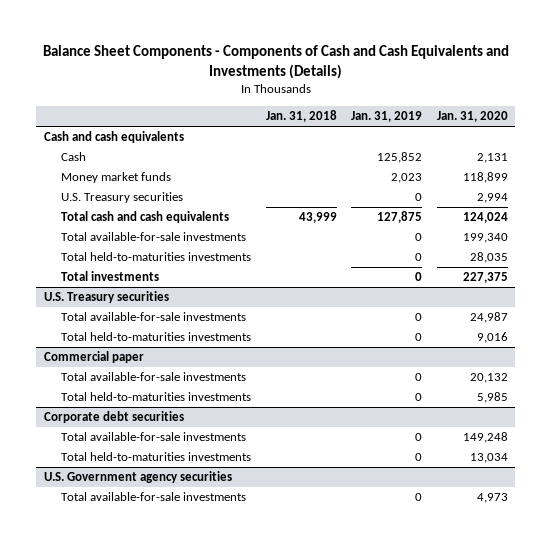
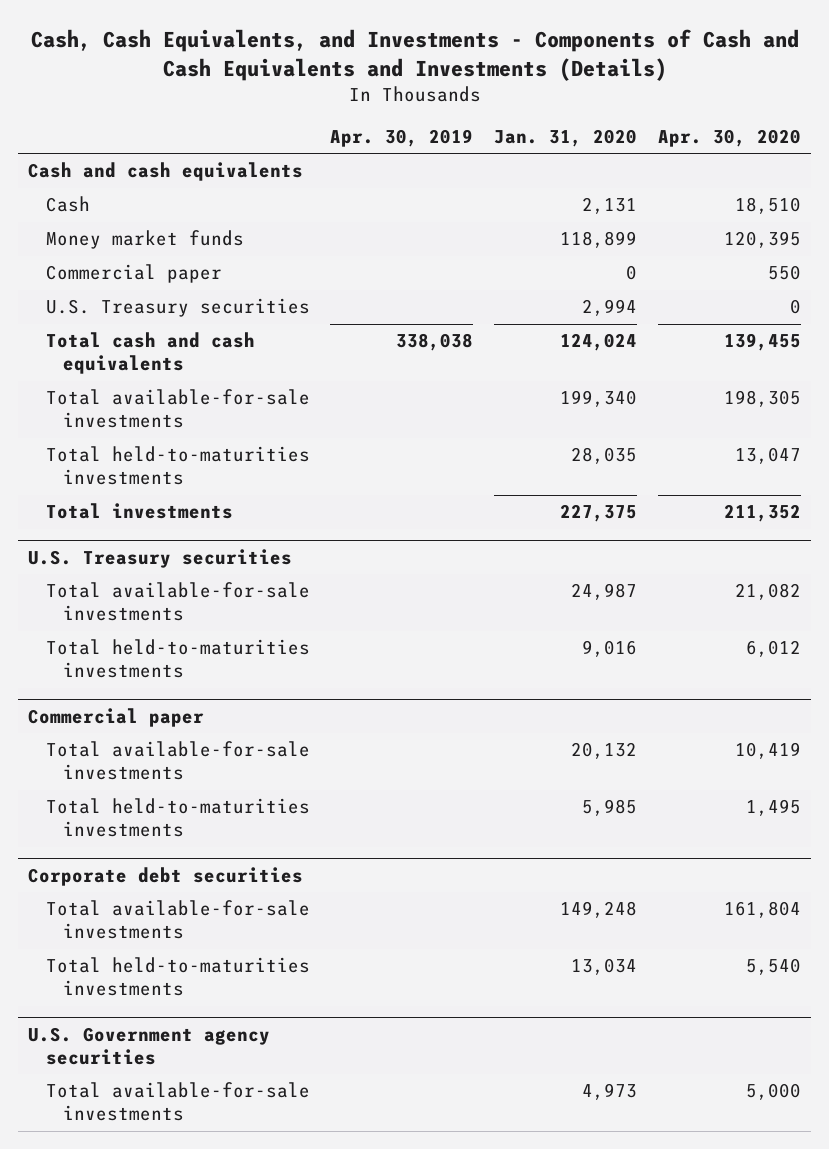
[42,45,509,80] Balance Sheet Components - Components of Cash and Cash Equivalents and Investments (Details) -> [30,28,799,81] Cash, Cash Equivalents, and Investments - Components of Cash and Cash Equivalents and Investments (Details)
[265,110,337,123] Jan. 31, 2018 -> none
[351,111,423,123] Jan. 31, 2019 -> none
none -> [330,129,474,148] Apr. 30, 2019
none -> [657,129,801,148] Apr. 30, 2020
none -> [45,264,222,284] Commercial paper

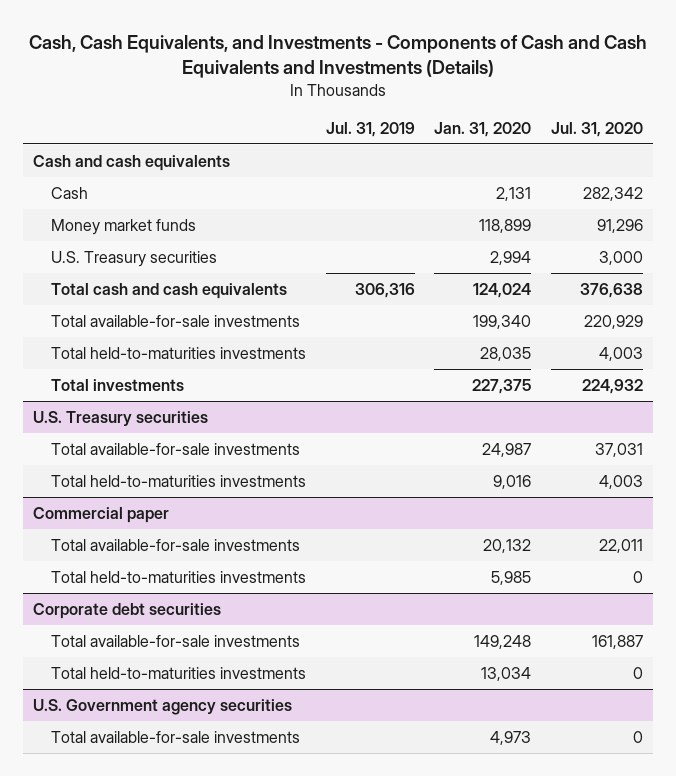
[330,129,474,148] Apr. 30, 2019 -> none
[657,129,801,148] Apr. 30, 2020 -> none
none -> [325,121,415,137] Jul. 31, 2019
none -> [551,121,644,137] Jul. 31, 2020
[45,264,222,284] Commercial paper -> none

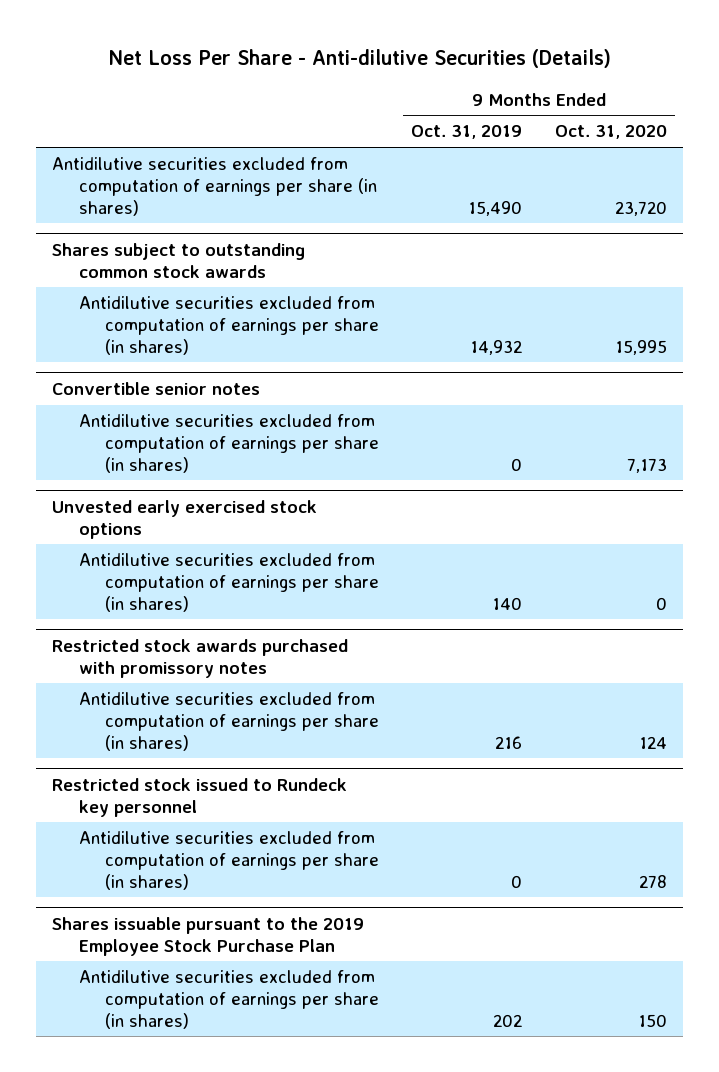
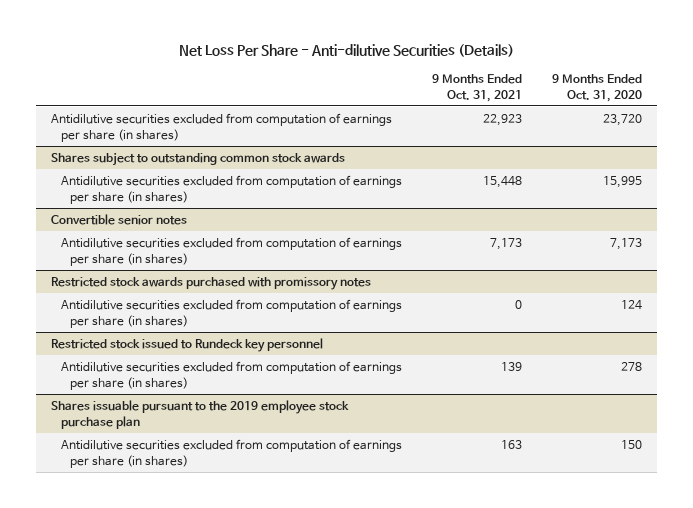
[411,125,523,140] Oct. 31, 2019 -> none
none -> [431,74,522,102] 9 Months Ended Oct. 31, 2021
[52,500,318,539] Unvested early exercised stock options -> none
[78,553,380,612] Antidilutive securities excluded from computation of earnings per share (in shares) -> none
[52,917,365,956] Shares issuable pursuant to the 2019 Employee Stock Purchase Plan -> [51,400,350,429] Shares issuable pursuant to the 2019 employee stock purchase plan

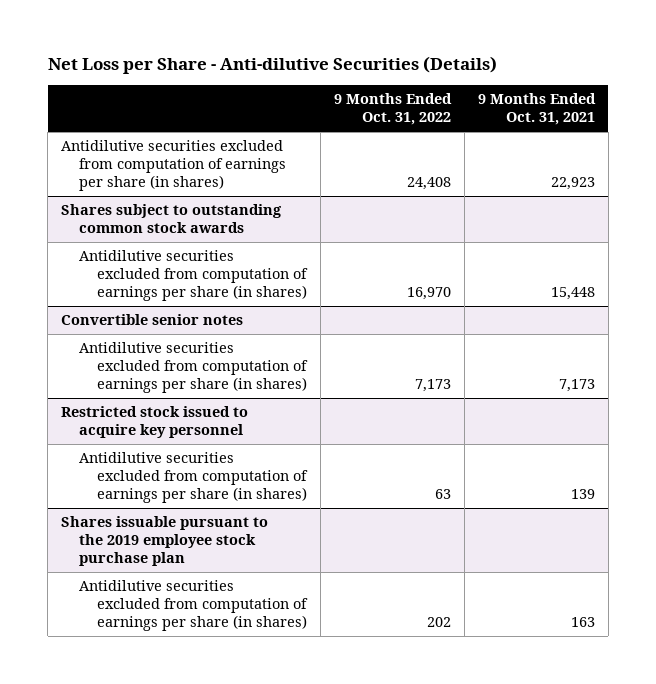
[178,43,514,57] Net Loss Per Share - Anti-dilutive Securities (Details) -> [47,56,497,75] Net Loss per Share - Anti-dilutive Securities (Details)
[551,74,642,102] 9 Months Ended Oct. 31, 2020 -> none
none -> [334,93,453,126] 9 Months Ended Oct. 31, 2022
[51,277,372,291] Restricted stock awards purchased with promissory notes -> none
[60,299,402,328] Antidilutive securities excluded from computation of earnings per share (in shares) -> none
[51,338,324,353] Restricted stock issued to Rundeck key personnel -> [61,406,249,439] Restricted stock issued to acquire key personnel

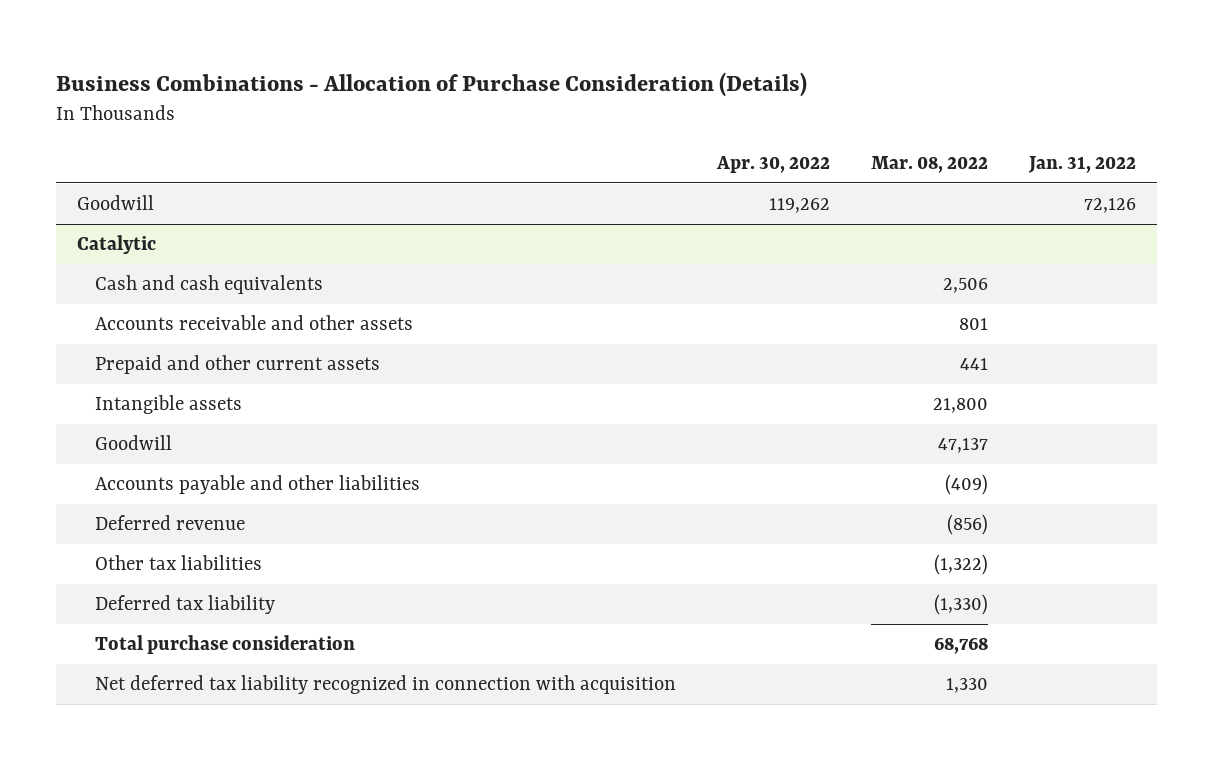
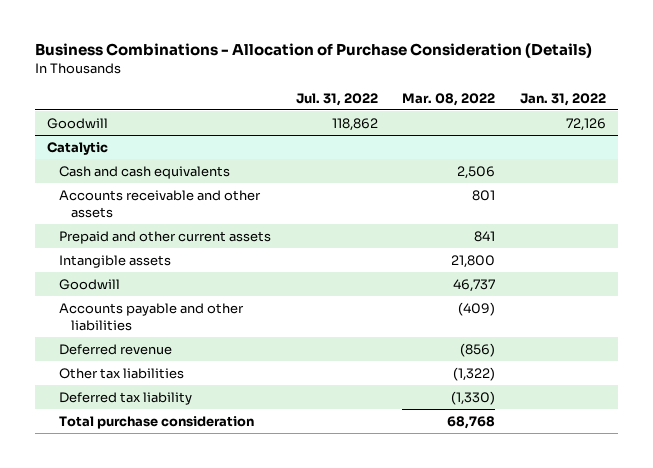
[716,155,831,173] Apr. 30, 2022 -> none
none -> [295,92,378,106] Jul. 31, 2022
[960,358,989,371] 441 -> [474,230,496,242] 841
[938,438,989,454] 47,137 -> [453,278,496,292] 46,737
[95,675,677,695] Net deferred tax liability recognized in connection with acquisition -> none

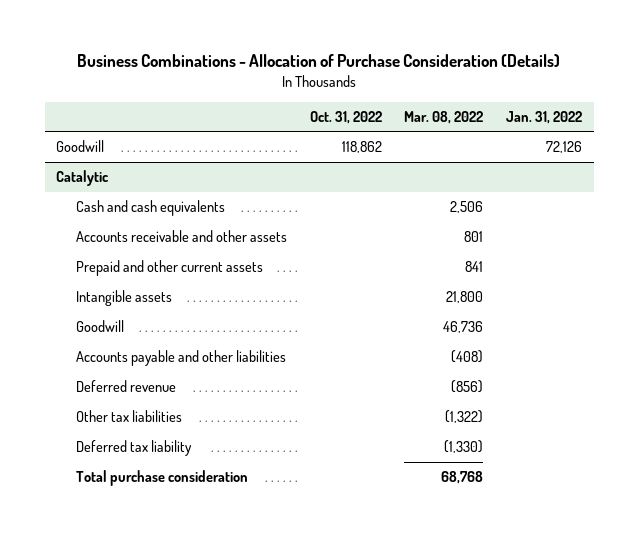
[295,92,378,106] Jul. 31, 2022 -> none
none -> [309,110,382,124] Oct. 31, 2022
[453,278,496,292] 46,737 -> [443,321,484,334] 46,736
[458,301,496,316] (409) -> [451,350,484,364] (408)

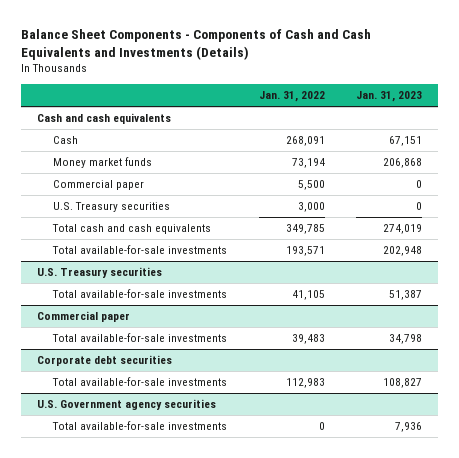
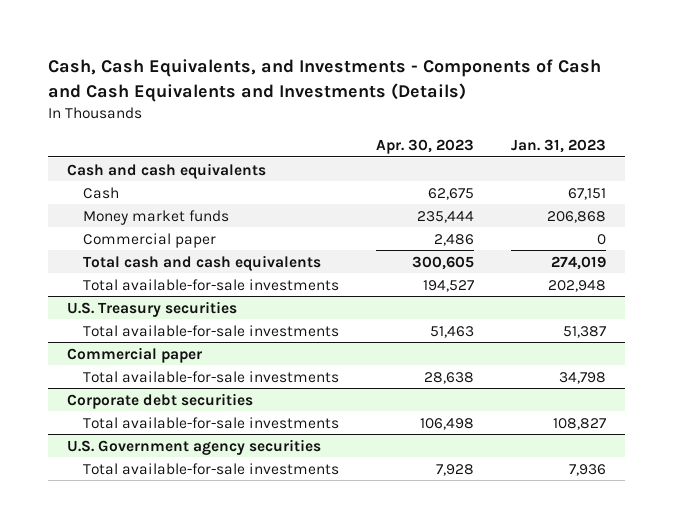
[20,28,371,60] Balance Sheet Components - Components of Cash and Cash Equivalents and Investments (Details) -> [48,59,602,102] Cash, Cash Equivalents, and Investments - Components of Cash and Cash Equivalents and Investments (Details)
[258,91,325,103] Jan. 31, 2022 -> none
none -> [376,138,475,154] Apr. 30, 2023
[53,202,171,213] U.S. Treasury securities -> none

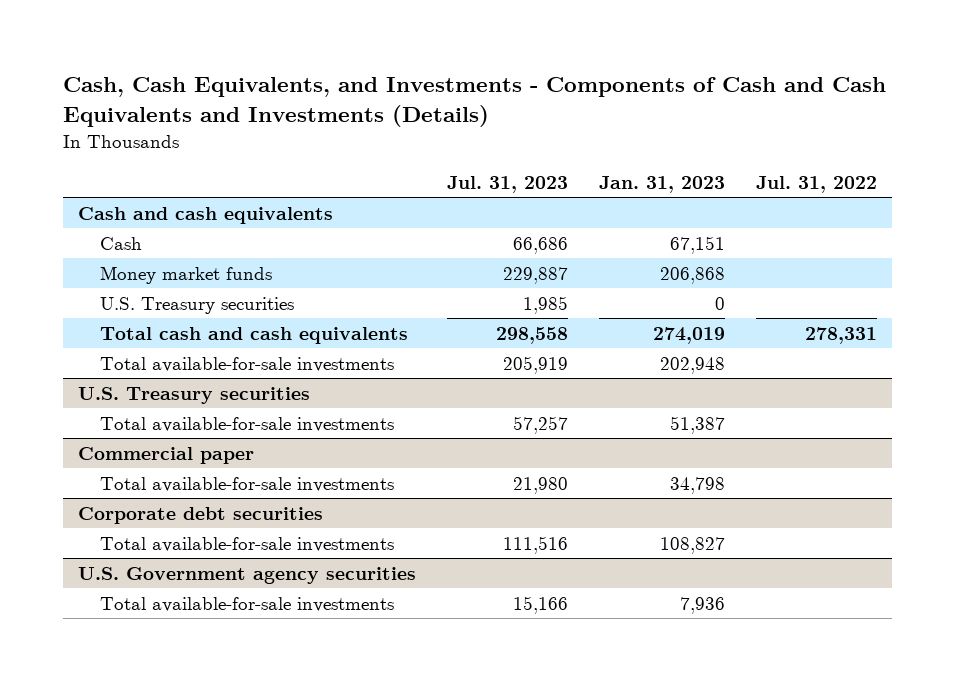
[376,138,475,154] Apr. 30, 2023 -> none
none -> [447,175,569,193] Jul. 31, 2023
none -> [756,175,878,193] Jul. 31, 2022
[83,232,217,248] Commercial paper -> none
none -> [99,296,294,314] U.S. Treasury securities

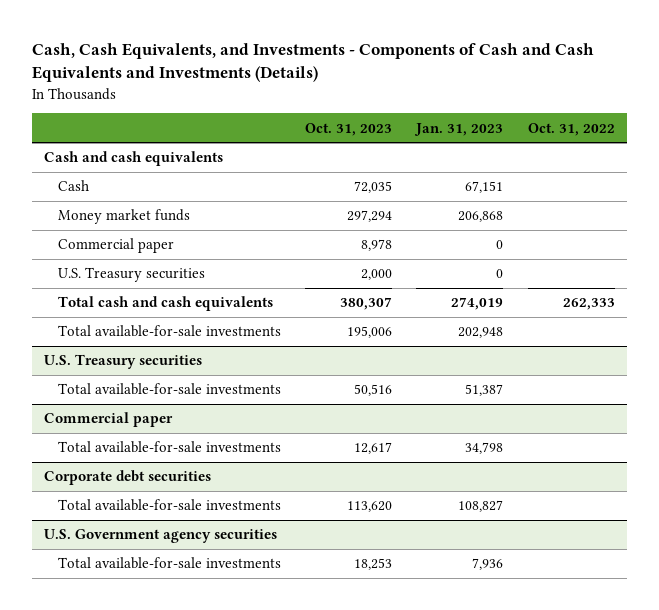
[447,175,569,193] Jul. 31, 2023 -> none
[756,175,878,193] Jul. 31, 2022 -> none
none -> [305,122,393,136] Oct. 31, 2023
none -> [527,122,615,136] Oct. 31, 2022
none -> [57,238,174,254] Commercial paper

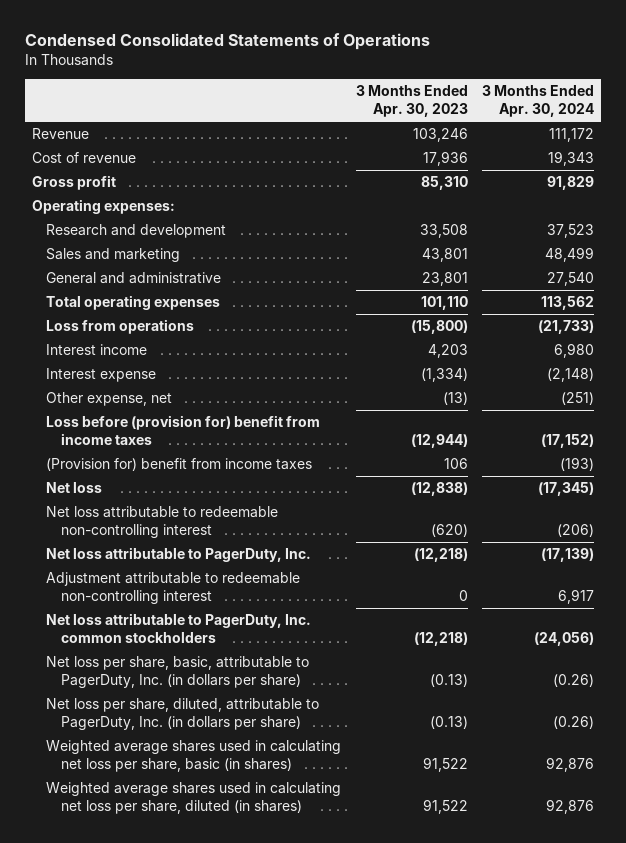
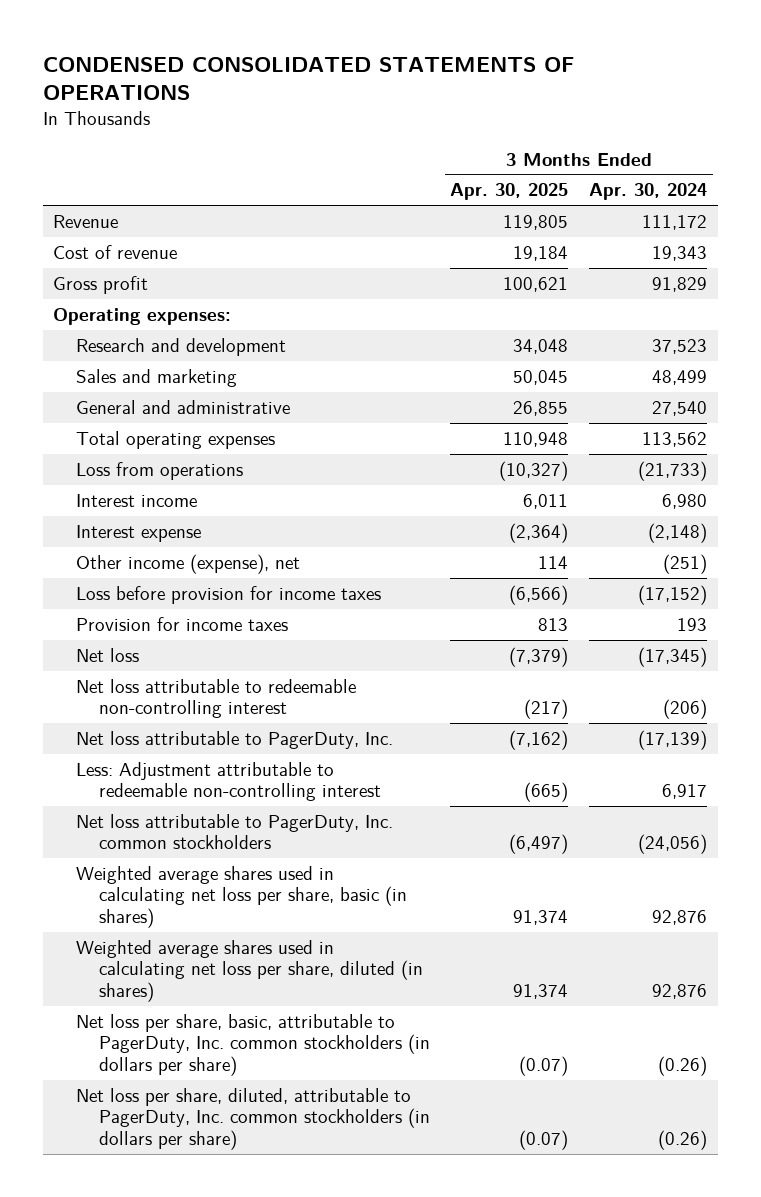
[24,33,430,51] Condensed Consolidated Statements of Operations -> [43,56,575,101] CONDENSED CONSOLIDATED STATEMENTS OF OPERATIONS
[355,85,468,118] 3 Months Ended Apr. 30, 2023 -> none
none -> [450,183,569,201] Apr. 30, 2025
[46,392,173,407] Other expense, net -> [75,553,300,574] Other income (expense), net
[46,415,321,446] Loss before (provision for) benefit from income taxes -> [75,585,381,604] Loss before provision for income taxes
[46,458,313,472] (Provision for) benefit from income taxes -> [75,616,288,631] Provision for income taxes
[559,457,594,472] (193) -> [677,617,708,631] 193
[46,572,301,605] Adjustment attributable to redeemable non-controlling interest -> [75,761,381,802] Less: Adjustment attributable to redeemable non-controlling interest
[46,656,310,689] Net loss per share, basic, attributable to PagerDuty, Inc. (in dollars per share) -> none
[46,698,320,731] Net loss per share, diluted, attributable to PagerDuty, Inc. (in dollars per share) -> none
none -> [75,1013,430,1076] Net loss per share, basic, attributable to PagerDuty, Inc. common stockholders (in dollars per share)
none -> [75,1087,430,1150] Net loss per share, diluted, attributable to PagerDuty, Inc. common stockholders (in dollars per share)

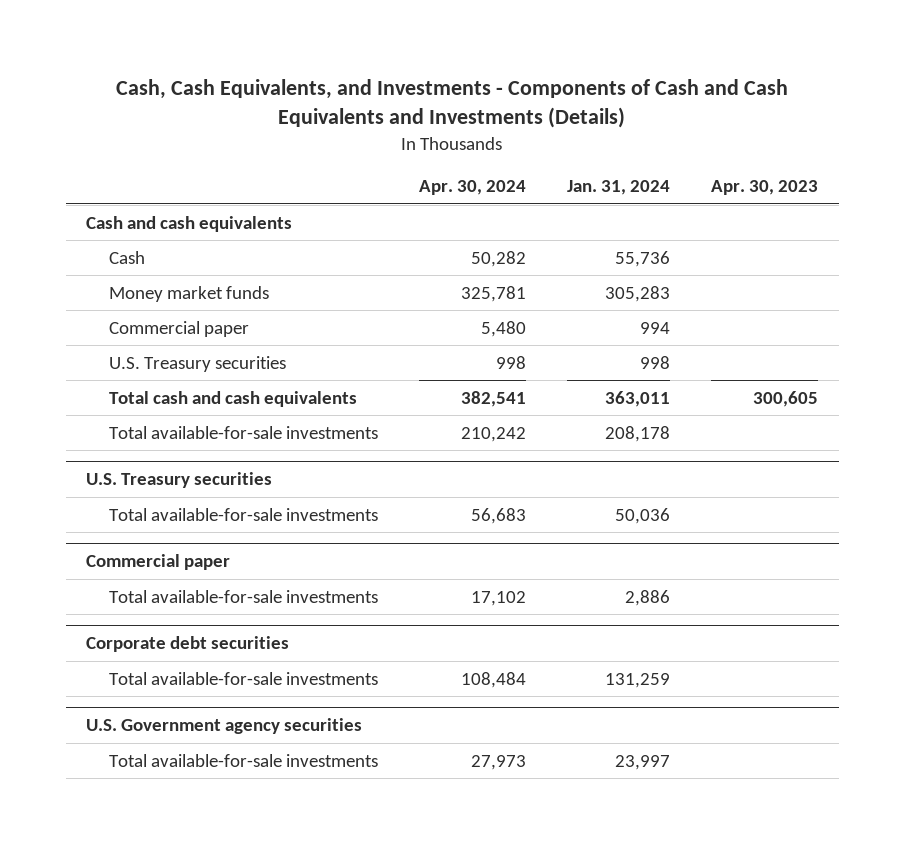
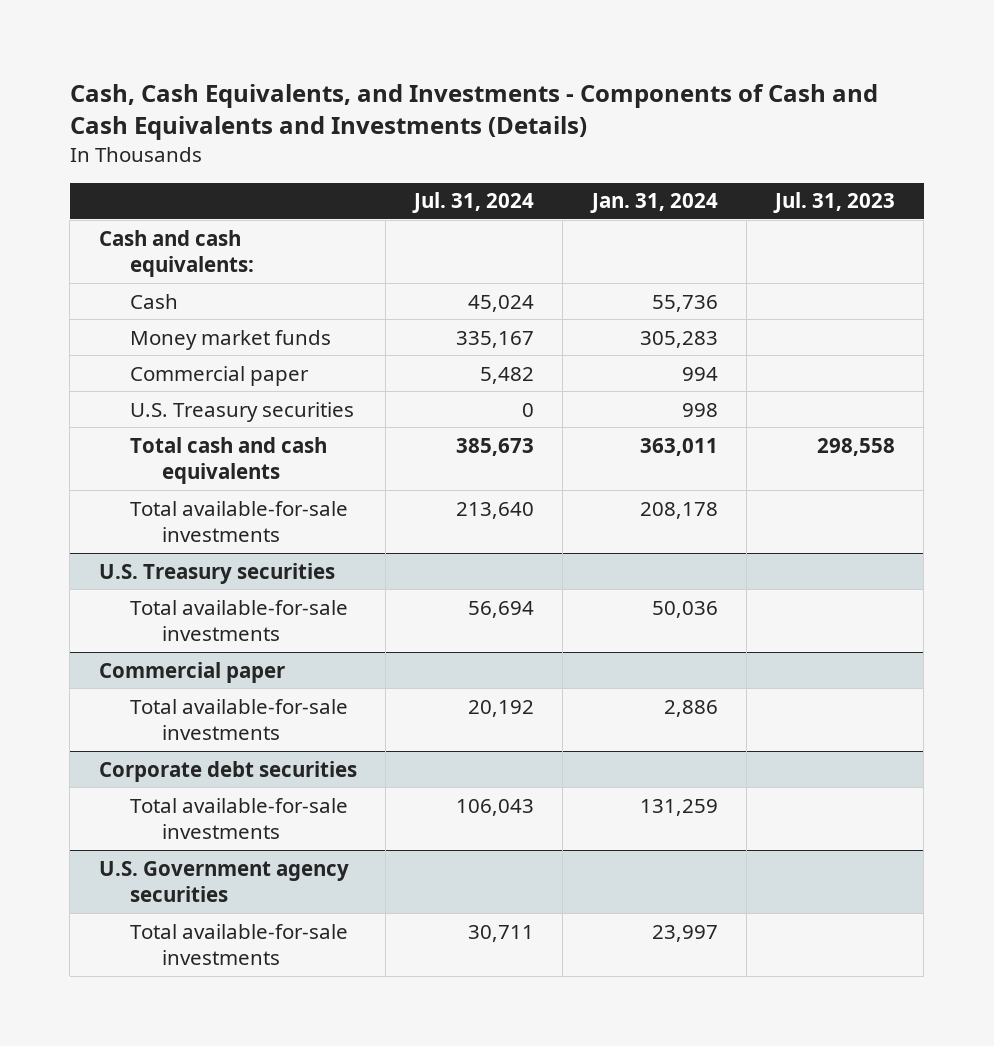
[419,180,527,196] Apr. 30, 2024 -> none
[711,180,819,196] Apr. 30, 2023 -> none
none -> [412,192,535,214] Jul. 31, 2024
none -> [773,192,896,214] Jul. 31, 2023
[86,215,293,232] Cash and cash equivalents -> [98,229,255,278] Cash and cash equivalents:

